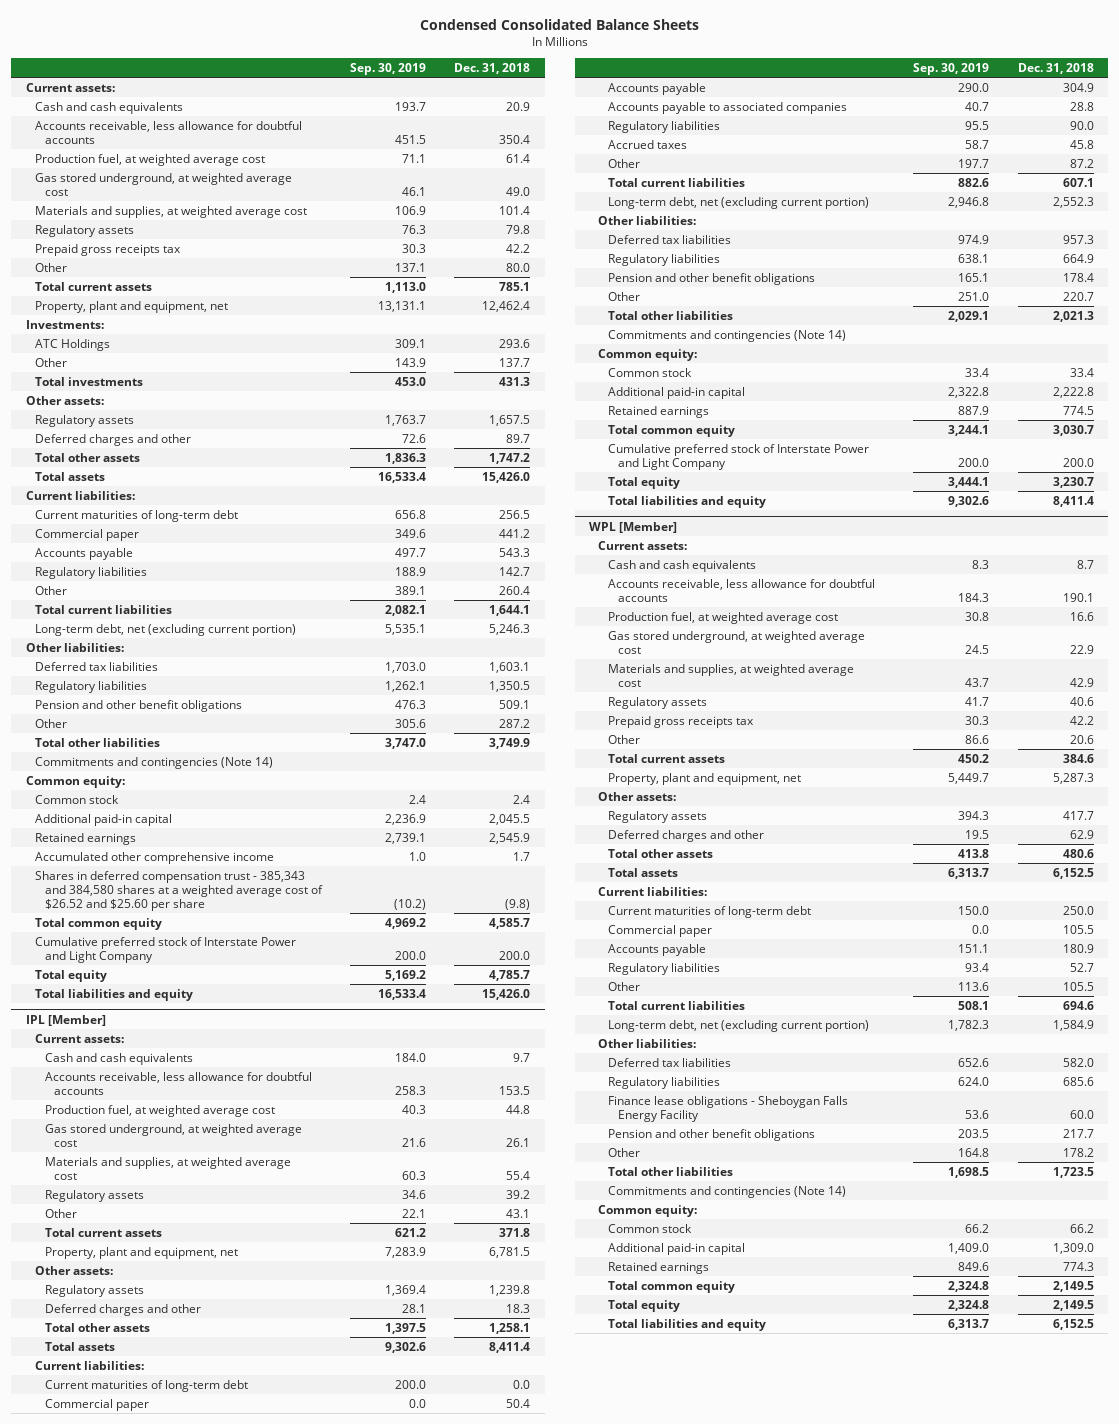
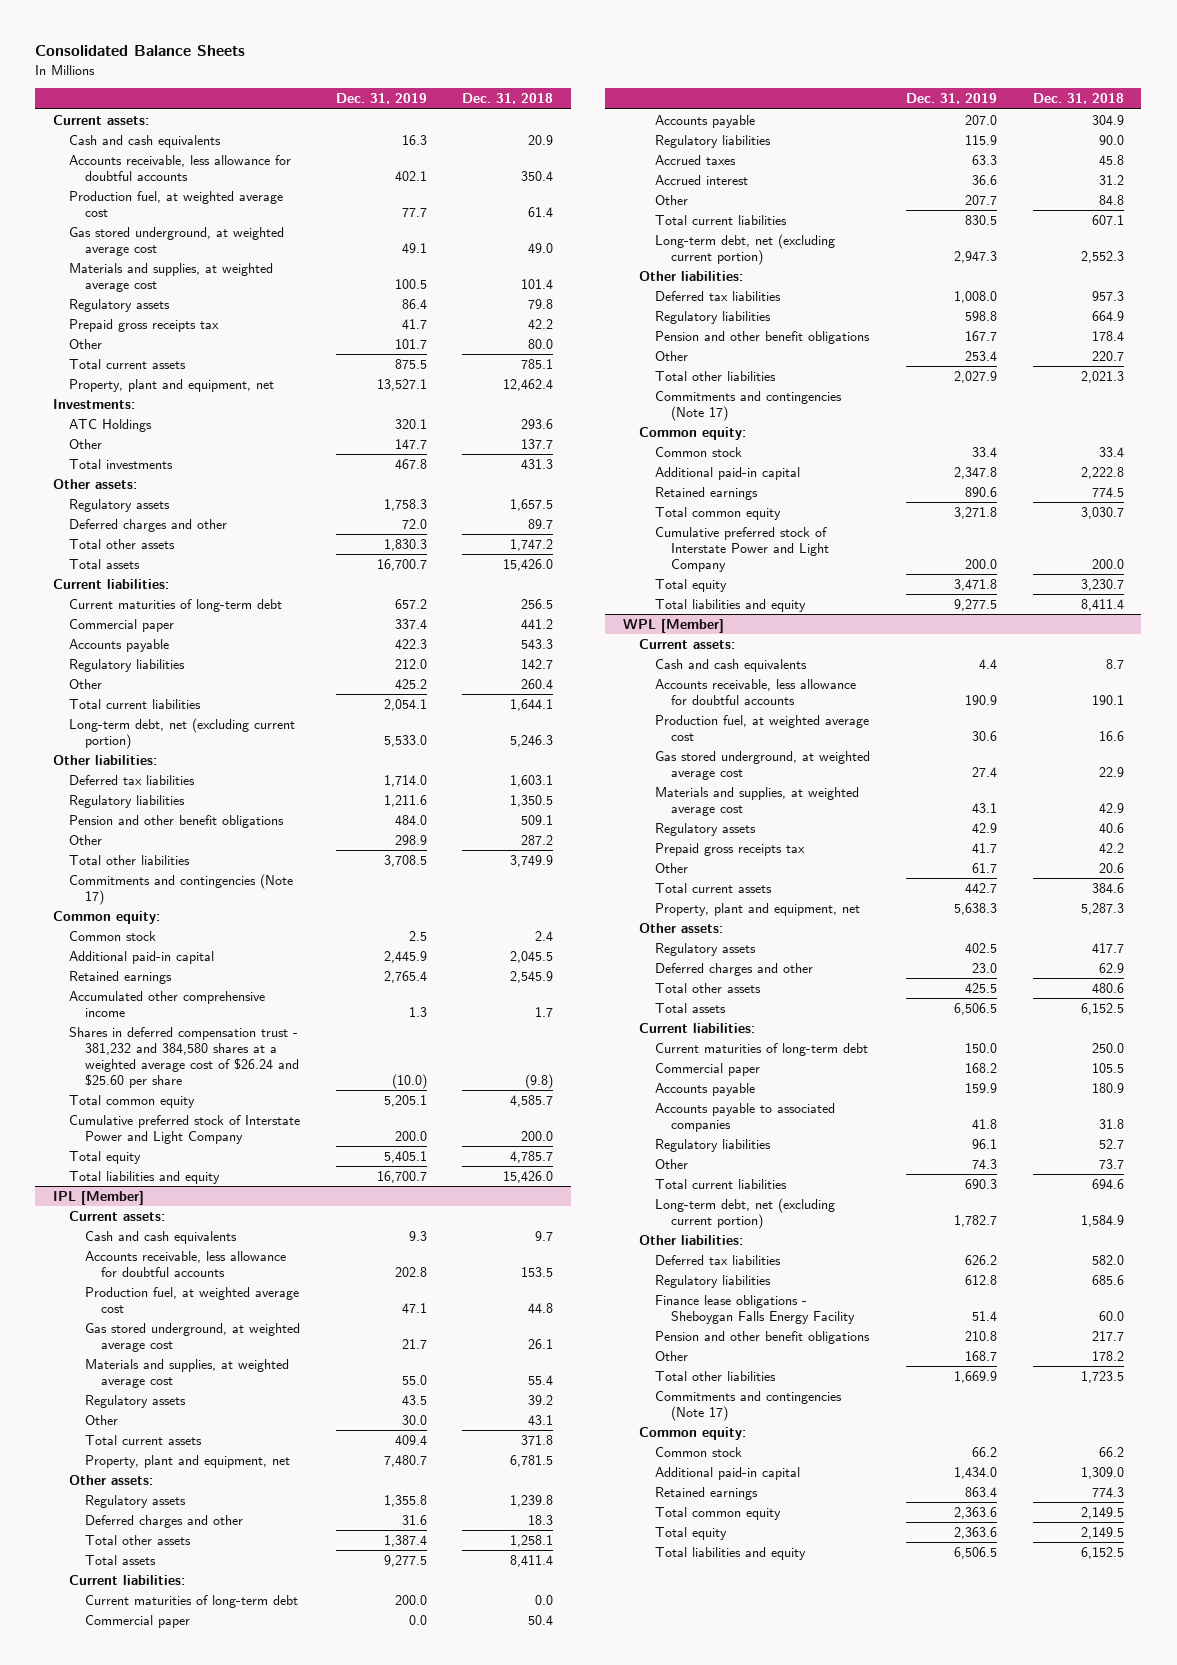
[419,19,699,31] Condensed Consolidated Balance Sheets -> [35,45,246,57] Consolidated Balance Sheets
[350,62,427,75] Sep. 30, 2019 -> none
none -> [335,93,427,105] Dec. 31, 2019
[35,756,274,769] Commitments and contingencies (Note 14) -> [69,873,294,905] Commitments and contingencies (Note 17)
[35,870,323,911] Shares in deferred compensation trust - 385,343 and 384,580 shares at a weighted average cost of $26.52 and $25.60 per share -> [69,1026,300,1088] Shares in deferred compensation trust - 381,232 and 384,580 shares at a weighted average cost of $26.24 and $25.60 per share
[607,101,847,114] Accounts payable to associated companies -> none
none -> [655,174,749,185] Accrued interest
[1069,158,1094,168] 87.2 -> [1098,194,1124,205] 84.8
[607,329,846,342] Commitments and contingencies (Note 14) -> [655,390,843,421] Commitments and contingencies (Note 17)
none -> [655,1102,836,1132] Accounts payable to associated companies
[1062,981,1094,991] 105.5 -> [1098,1158,1124,1169] 73.7
[607,1185,846,1198] Commitments and contingencies (Note 14) -> [655,1390,843,1421] Commitments and contingencies (Note 17)

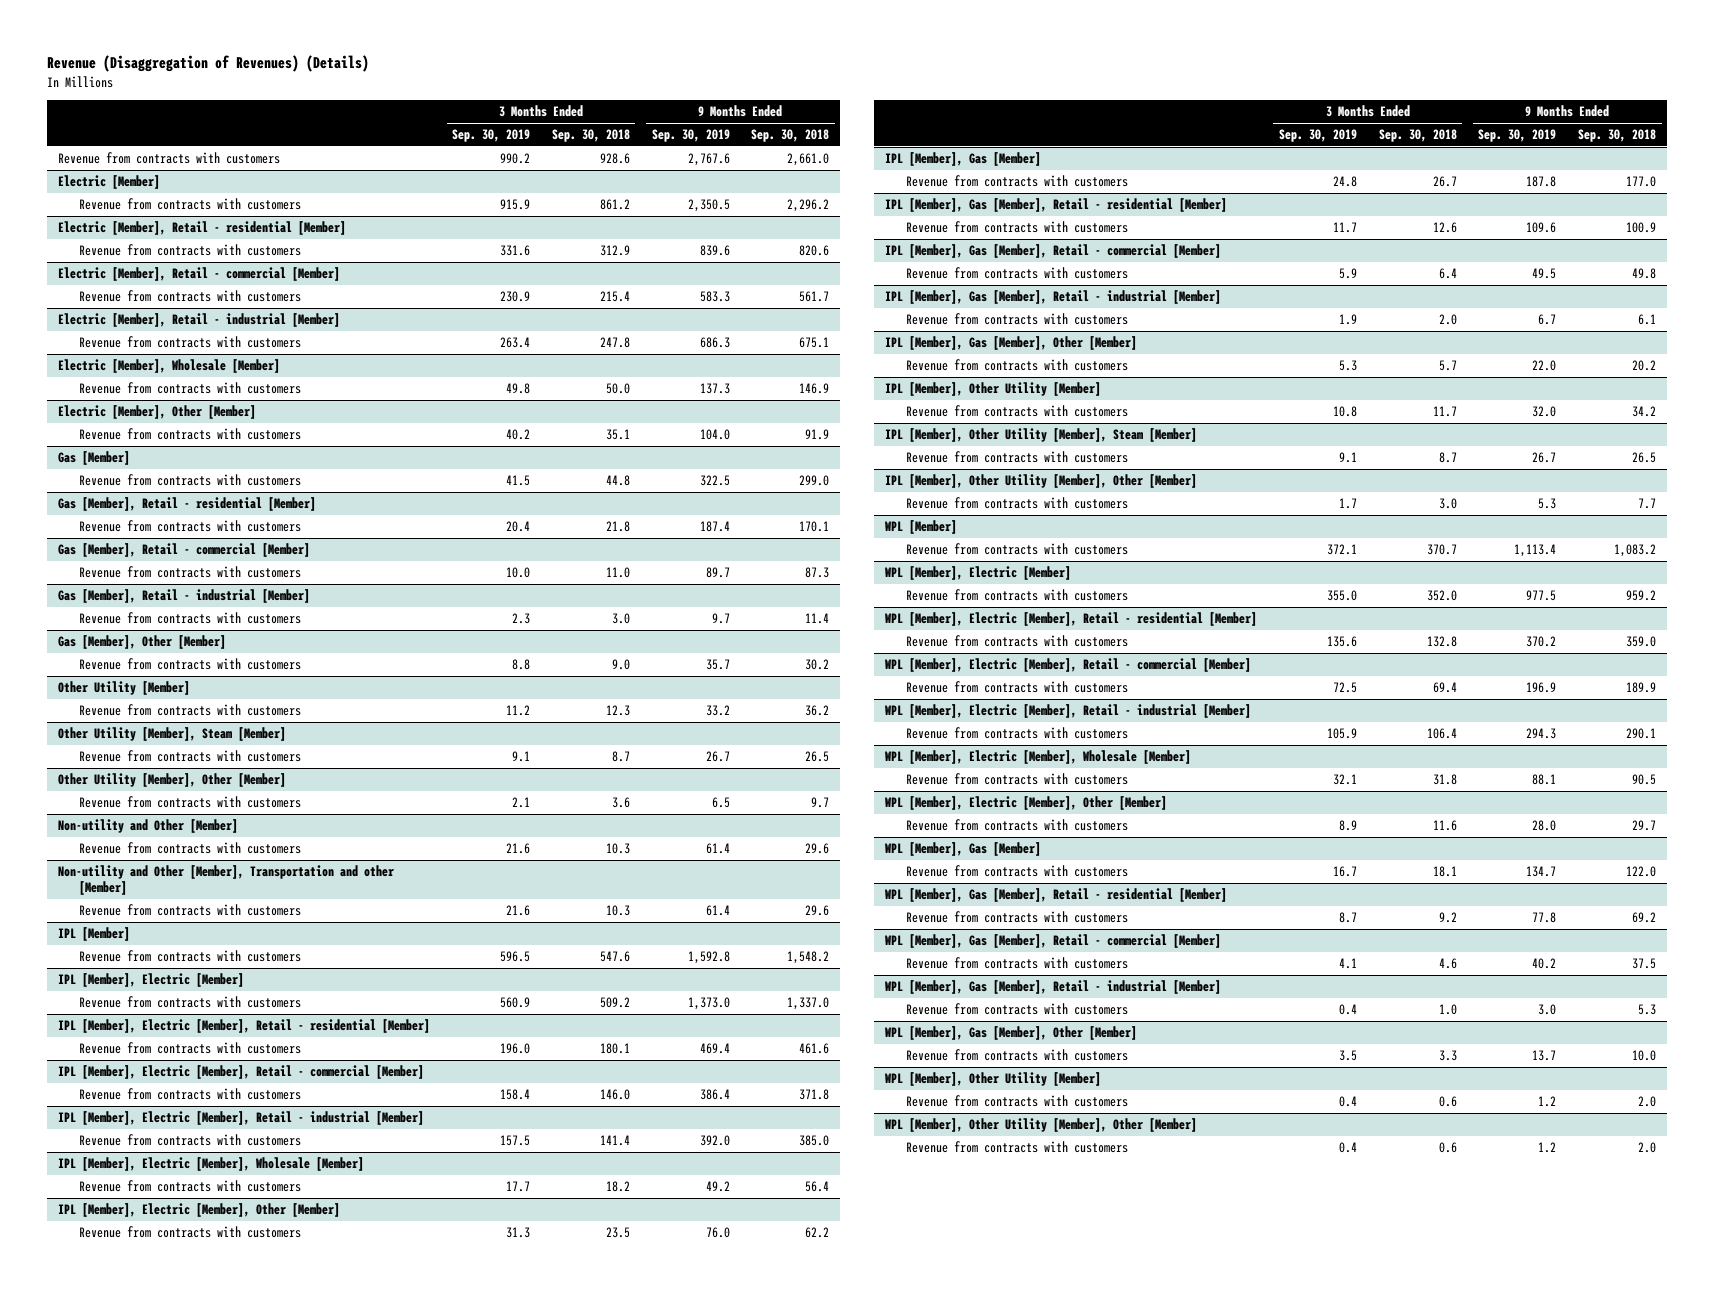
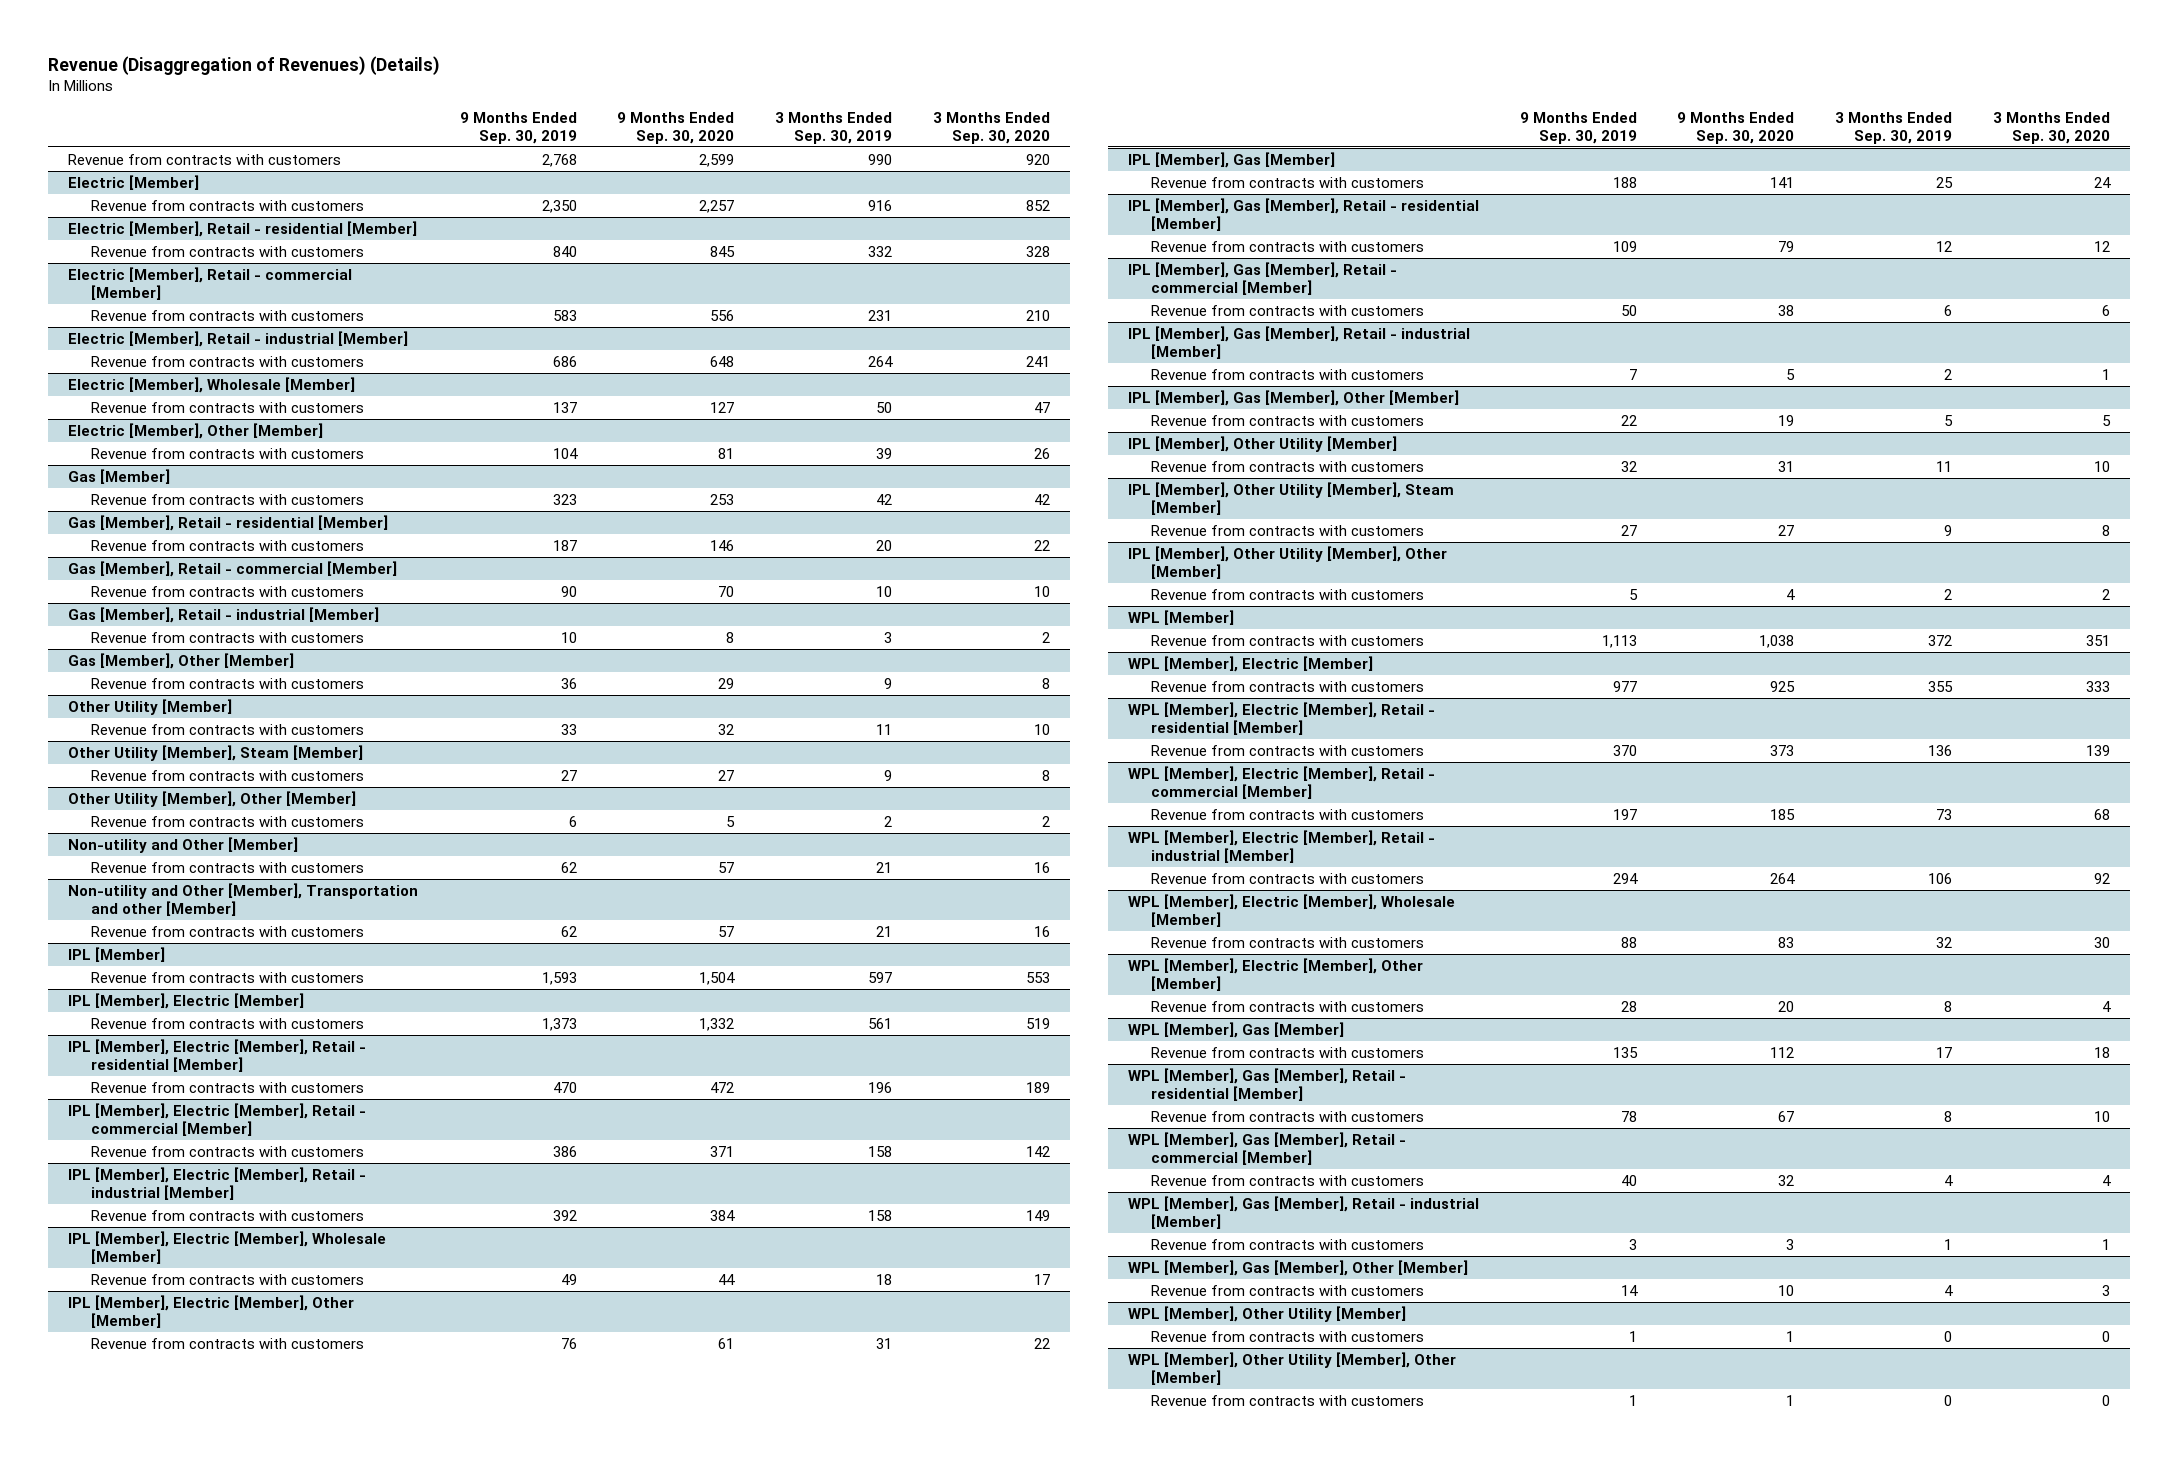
[551,129,630,143] Sep. 30, 2018 -> none
[751,129,830,143] Sep. 30, 2018 -> none
none -> [617,112,735,144] 9 Months Ended Sep. 30, 2020
none -> [932,112,1050,144] 3 Months Ended Sep. 30, 2020
[500,153,531,165] 990.2 -> [868,153,893,165] 990
[687,153,730,167] 2,767.6 -> [541,153,577,167] 2,768
[500,199,531,211] 915.9 -> [868,199,893,211] 916
[687,199,730,213] 2,350.5 -> [541,199,577,213] 2,350
[500,245,531,257] 331.6 -> [868,245,893,257] 332
[699,245,730,257] 839.6 -> [552,245,577,257] 840
[500,291,531,303] 230.9 -> [868,309,893,321] 231
[699,291,730,303] 583.3 -> [552,309,577,321] 583
[500,337,531,349] 263.4 -> [868,355,894,367] 264
[699,337,730,349] 686.3 -> [552,355,577,367] 686
[506,383,531,395] 49.8 -> [876,401,893,413] 50
[699,383,730,395] 137.3 -> [552,401,577,413] 137
[506,429,531,441] 40.2 -> [876,447,893,459] 39
[699,429,730,441] 104.0 -> [552,447,578,459] 104
[506,475,531,487] 41.5 -> [876,493,893,505] 42
[699,475,730,487] 322.5 -> [552,493,577,505] 323
[506,521,531,533] 20.4 -> [876,539,893,551] 20
[699,521,730,533] 187.4 -> [552,539,577,551] 187
[506,567,531,579] 10.0 -> [876,585,893,597] 10
[705,567,730,579] 89.7 -> [560,585,577,597] 90
[512,613,531,625] 2.3 -> [884,631,893,643] 3
[711,613,730,625] 9.7 -> [560,631,577,643] 10
[512,659,531,671] 8.8 -> [884,677,893,689] 9
[705,659,730,671] 35.7 -> [560,677,577,689] 36
[506,705,531,717] 11.2 -> [876,723,893,735] 11
[705,705,730,717] 33.2 -> [560,723,577,735] 33
[512,751,531,763] 9.1 -> [884,769,893,781] 9
[705,751,730,763] 26.7 -> [560,769,577,781] 27
[512,797,531,809] 2.1 -> [884,815,893,827] 2
[711,797,730,809] 6.5 -> [568,815,577,827] 6
[506,843,531,855] 21.6 -> [876,861,893,873] 21
[705,843,730,855] 61.4 -> [560,861,577,873] 62
[506,905,531,917] 21.6 -> [876,925,893,937] 21
[705,905,730,917] 61.4 -> [560,925,577,937] 62
[500,951,531,963] 596.5 -> [868,971,893,983] 597
[687,951,730,965] 1,592.8 -> [541,971,577,985] 1,593
[500,997,531,1009] 560.9 -> [868,1017,893,1029] 561
[687,997,730,1011] 1,373.0 -> [541,1017,577,1031] 1,373
[500,1043,531,1055] 196.0 -> [868,1081,893,1093] 196
[699,1043,730,1055] 469.4 -> [552,1081,577,1093] 470
[500,1089,531,1101] 158.4 -> [868,1145,893,1157] 158
[699,1089,730,1101] 386.4 -> [552,1145,577,1157] 386
[500,1135,531,1147] 157.5 -> [868,1209,893,1221] 158
[699,1135,730,1147] 392.0 -> [552,1209,577,1221] 392
[506,1181,531,1193] 17.7 -> [876,1273,893,1285] 18
[705,1181,730,1193] 49.2 -> [560,1273,577,1285] 49
[506,1227,531,1239] 31.3 -> [876,1337,893,1349] 31
[705,1227,730,1239] 76.0 -> [560,1337,577,1349] 76
[1332,176,1357,188] 24.8 -> [1936,176,1954,188] 25
[1526,176,1557,188] 187.8 -> [1612,176,1637,188] 188
[1332,222,1357,234] 11.7 -> [1936,240,1953,252] 12
[1526,222,1557,234] 109.6 -> [1612,240,1637,252] 109
[1338,268,1357,280] 5.9 -> [1944,304,1953,316] 6
[1532,268,1557,280] 49.5 -> [1620,304,1637,316] 50
[1338,314,1357,326] 1.9 -> [1944,368,1953,380] 2
[1538,314,1557,326] 6.7 -> [1628,368,1637,380] 7
[1338,360,1357,372] 5.3 -> [1944,414,1954,426] 5
[1532,360,1557,372] 22.0 -> [1620,414,1637,426] 22
[1332,406,1357,418] 10.8 -> [1936,460,1953,472] 11
[1532,406,1557,418] 32.0 -> [1620,460,1637,472] 32
[1338,452,1357,464] 9.1 -> [1944,524,1953,536] 9
[1532,452,1557,464] 26.7 -> [1620,524,1637,536] 27
[1338,498,1357,510] 1.7 -> [1944,588,1953,600] 2
[1538,498,1557,510] 5.3 -> [1628,588,1638,600] 5
[1326,544,1357,556] 372.1 -> [1928,634,1953,646] 372
[1514,544,1557,558] 1,113.4 -> [1601,634,1637,648] 1,113
[1326,590,1357,602] 355.0 -> [1928,680,1954,692] 355
[1526,590,1557,602] 977.5 -> [1612,680,1637,692] 977
[1326,636,1357,648] 135.6 -> [1928,744,1953,756] 136
[1526,636,1557,648] 370.2 -> [1612,744,1637,756] 370
[1332,682,1357,694] 72.5 -> [1936,808,1953,820] 73
[1526,682,1557,694] 196.9 -> [1612,808,1637,820] 197
[1326,728,1357,740] 105.9 -> [1928,872,1953,884] 106
[1526,728,1557,740] 294.3 -> [1612,872,1638,884] 294
[1332,774,1357,786] 32.1 -> [1936,936,1953,948] 32
[1532,774,1557,786] 88.1 -> [1620,936,1637,948] 88
[1338,820,1357,832] 8.9 -> [1944,1000,1953,1012] 8
[1532,820,1557,832] 28.0 -> [1620,1000,1637,1012] 28
[1332,866,1357,878] 16.7 -> [1936,1046,1953,1058] 17
[1526,866,1557,878] 134.7 -> [1612,1046,1638,1058] 135
[1338,912,1357,924] 8.7 -> [1944,1110,1953,1122] 8
[1532,912,1557,924] 77.8 -> [1620,1110,1637,1122] 78
[1338,958,1357,970] 4.1 -> [1944,1174,1954,1186] 4
[1532,958,1557,970] 40.2 -> [1620,1174,1637,1186] 40
[1338,1004,1357,1016] 0.4 -> [1944,1238,1953,1250] 1
[1538,1004,1557,1016] 3.0 -> [1628,1238,1637,1250] 3
[1338,1050,1357,1062] 3.5 -> [1944,1284,1954,1296] 4
[1532,1050,1557,1062] 13.7 -> [1620,1284,1638,1296] 14
[1338,1096,1357,1108] 0.4 -> [1944,1330,1953,1342] 0
[1538,1096,1557,1108] 1.2 -> [1628,1330,1637,1342] 1
[1338,1142,1357,1154] 0.4 -> [1944,1394,1953,1406] 0
[1538,1142,1557,1154] 1.2 -> [1628,1394,1637,1406] 1

